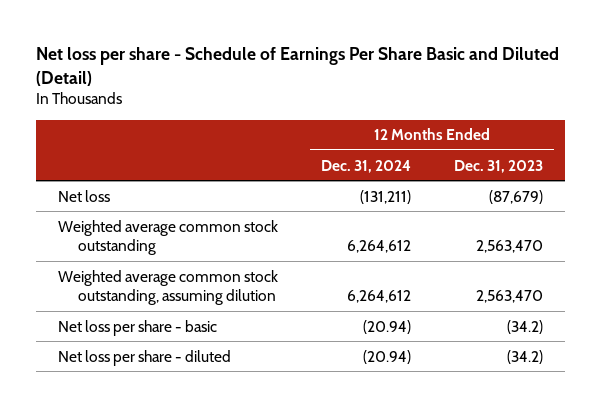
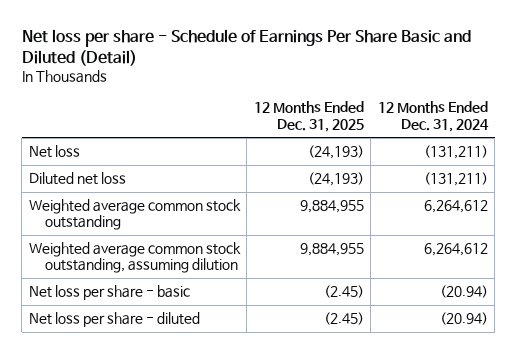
[454,159,544,173] Dec. 31, 2023 -> none
none -> [253,101,364,132] 12 Months Ended Dec. 31, 2025
none -> [28,172,126,186] Diluted net loss

